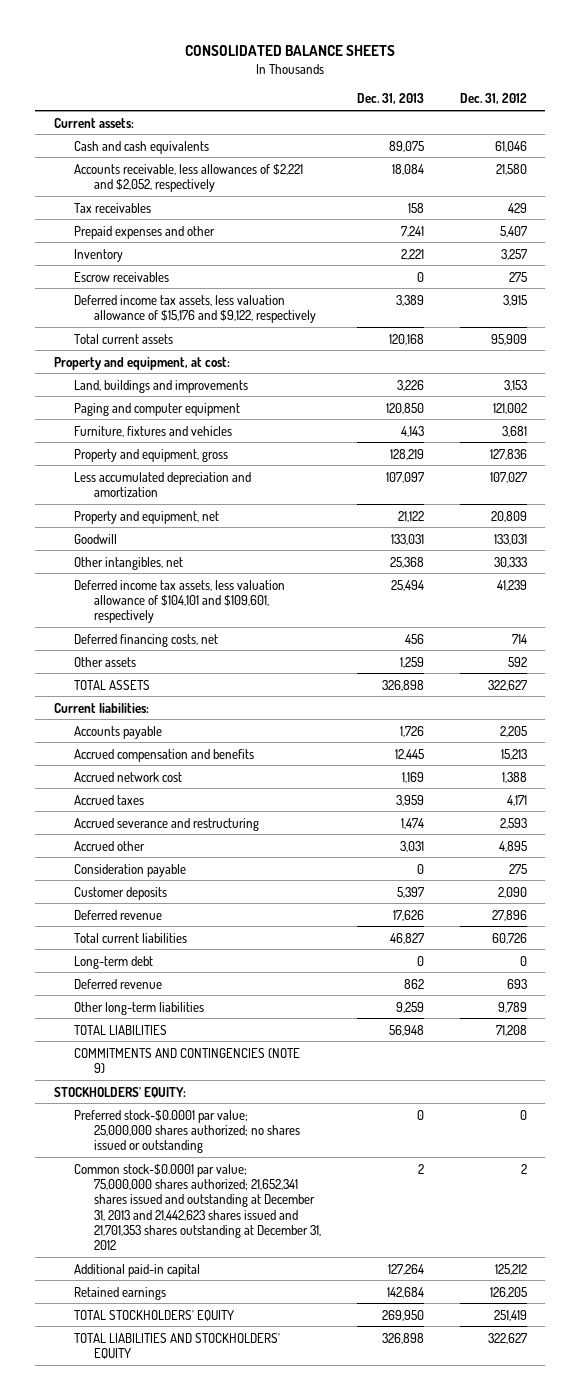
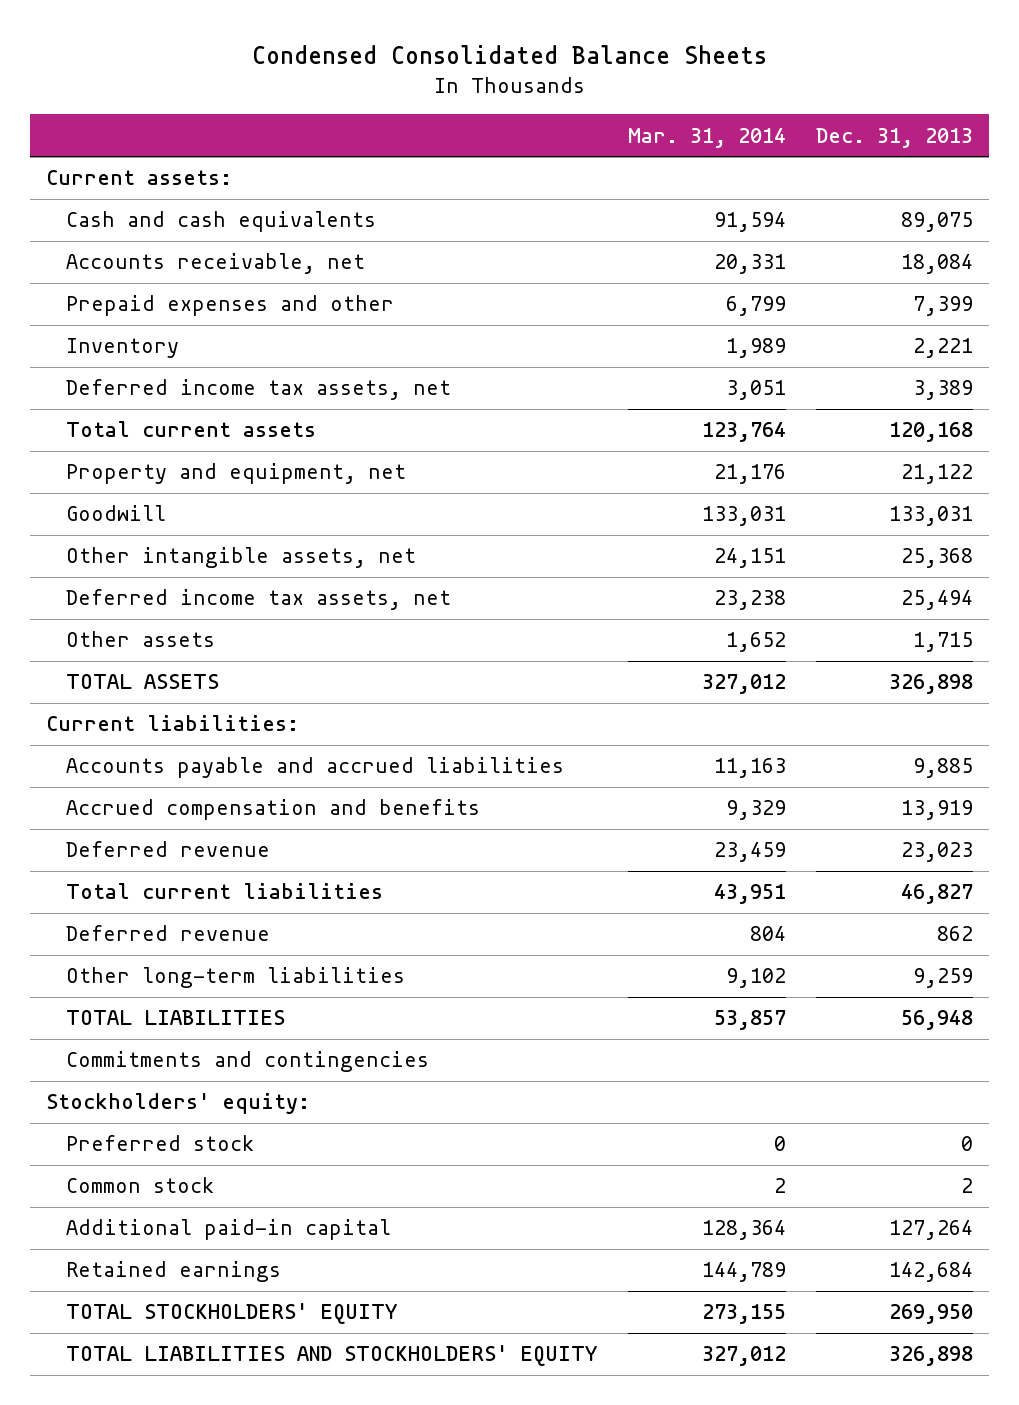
[185,44,396,56] CONSOLIDATED BALANCE SHEETS -> [251,44,767,64] Condensed Consolidated Balance Sheets
[460,93,528,105] Dec. 31, 2012 -> none
none -> [627,127,786,148] Mar. 31, 2014
[73,202,151,213] Tax receivables -> none
[73,163,303,192] Accounts receivable, less allowances of $2,221 and $2,052, respectively -> [65,253,365,275] Accounts receivable, net
[400,225,424,237] 7,241 -> [913,296,974,317] 7,399
[73,271,169,282] Escrow receivables -> none
[73,294,316,323] Deferred income tax assets, less valuation allowance of $15,176 and $9,122, respectively -> [65,379,451,401] Deferred income tax assets, net
[53,356,230,370] Property and equipment, at cost: -> none
[73,379,248,393] Land, buildings and improvements -> none
[73,402,240,416] Paging and computer equipment -> none
[73,425,232,437] Furniture, fixtures and vehicles -> none
[73,448,228,462] Property and equipment, gross -> none
[73,471,251,497] Less accumulated depreciation and amortization -> none
[73,633,218,647] Deferred financing costs, net -> none
[73,556,183,570] Other intangibles, net -> [65,547,416,569] Other intangible assets, net
[73,579,285,624] Deferred income tax assets, less valuation allowance of $104,101 and $109,601, respectively -> [65,589,451,611] Deferred income tax assets, net
[399,656,424,668] 1,259 -> [913,632,974,653] 1,715
[73,725,162,739] Accounts payable -> none
[73,771,182,782] Accrued network cost -> none
[73,794,144,805] Accrued taxes -> none
[73,817,259,831] Accrued severance and restructuring -> none
[73,840,145,851] Accrued other -> none
[73,863,186,877] Consideration payable -> none
[73,886,167,900] Customer deposits -> none
none -> [65,757,564,779] Accounts payable and accrued liabilities
[394,748,424,760] 12,445 -> [901,800,974,821] 13,919
[392,909,424,921] 17,626 -> [901,842,974,863] 23,023
[73,955,153,969] Long-term debt -> none
[73,1047,300,1073] COMMITMENTS AND CONTINGENCIES (NOTE 9) -> [65,1051,429,1073] Commitments and contingencies
[53,1086,186,1098] STOCKHOLDERS' EQUITY: -> [45,1093,310,1115] Stockholders' equity:
[73,1109,300,1154] Preferred stock-$0.0001 par value; 25,000,000 shares authorized; no shares issued or outstanding -> [65,1135,254,1152] Preferred stock
[73,1163,321,1251] Common stock-$0.0001 par value; 75,000,000 shares authorized; 21,652,341 shares issued and outstanding at December 31, 2013 and 21,442,623 shares issued and 21,701,353 shares outstanding at December 31, 2012 -> [65,1177,214,1194] Common stock

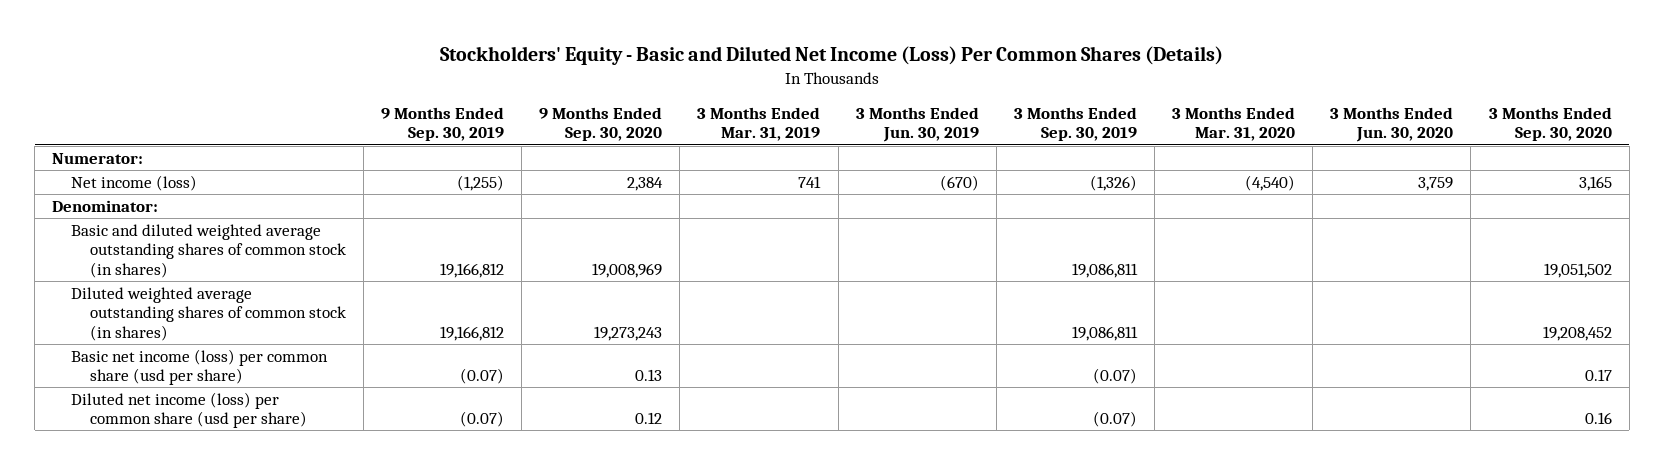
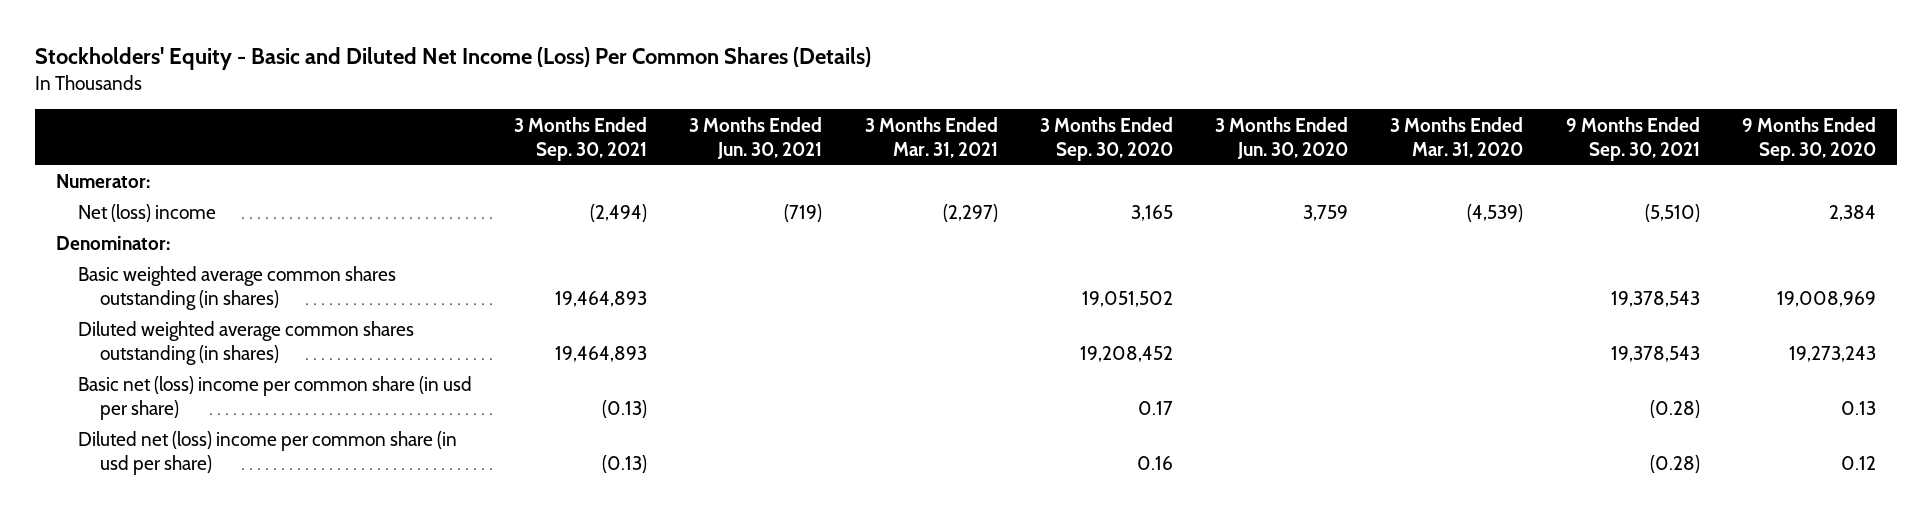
[380,106,504,142] 9 Months Ended Sep. 30, 2019 -> none
[697,106,821,142] 3 Months Ended Mar. 31, 2019 -> none
[855,106,979,143] 3 Months Ended Jun. 30, 2019 -> none
[1013,106,1137,142] 3 Months Ended Sep. 30, 2019 -> none
none -> [514,116,648,161] 3 Months Ended Sep. 30, 2021
none -> [689,116,823,159] 3 Months Ended Jun. 30, 2021
none -> [864,116,998,158] 3 Months Ended Mar. 31, 2021
none -> [1565,116,1700,161] 9 Months Ended Sep. 30, 2021
[70,174,197,191] Net income (loss) -> [78,204,217,223] Net (loss) income
[1245,174,1296,191] (4,540) -> [1467,204,1524,223] (4,539)
[70,223,346,278] Basic and diluted weighted average outstanding shares of common stock (in shares) -> [78,266,397,311] Basic weighted average common shares outstanding (in shares)
[70,286,346,341] Diluted weighted average outstanding shares of common stock (in shares) -> [78,321,415,366] Diluted weighted average common shares outstanding (in shares)
[70,348,328,386] Basic net income (loss) per common share (usd per share) -> [78,376,473,421] Basic net (loss) income per common share (in usd per share)
[70,391,307,429] Diluted net income (loss) per common share (usd per share) -> [78,431,458,476] Diluted net (loss) income per common share (in usd per share)

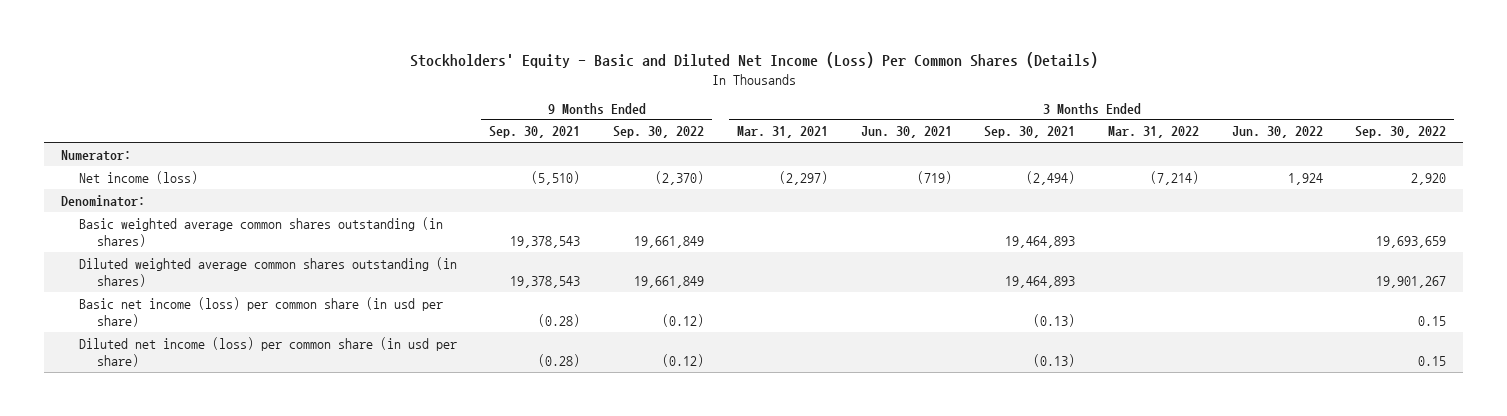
[1039,116,1173,161] 3 Months Ended Sep. 30, 2020 -> none
[1215,116,1349,159] 3 Months Ended Jun. 30, 2020 -> none
[1390,116,1524,158] 3 Months Ended Mar. 31, 2020 -> none
[1741,116,1876,161] 9 Months Ended Sep. 30, 2020 -> none
none -> [613,126,705,139] Sep. 30, 2022
none -> [1107,126,1199,139] Mar. 31, 2022
none -> [1231,126,1323,139] Jun. 30, 2022
none -> [1355,126,1447,139] Sep. 30, 2022
[78,204,217,223] Net (loss) income -> [78,170,198,184] Net income (loss)
[78,376,473,421] Basic net (loss) income per common share (in usd per share) -> [78,296,443,327] Basic net income (loss) per common share (in usd per share)
[78,431,458,476] Diluted net (loss) income per common share (in usd per share) -> [78,336,457,367] Diluted net income (loss) per common share (in usd per share)

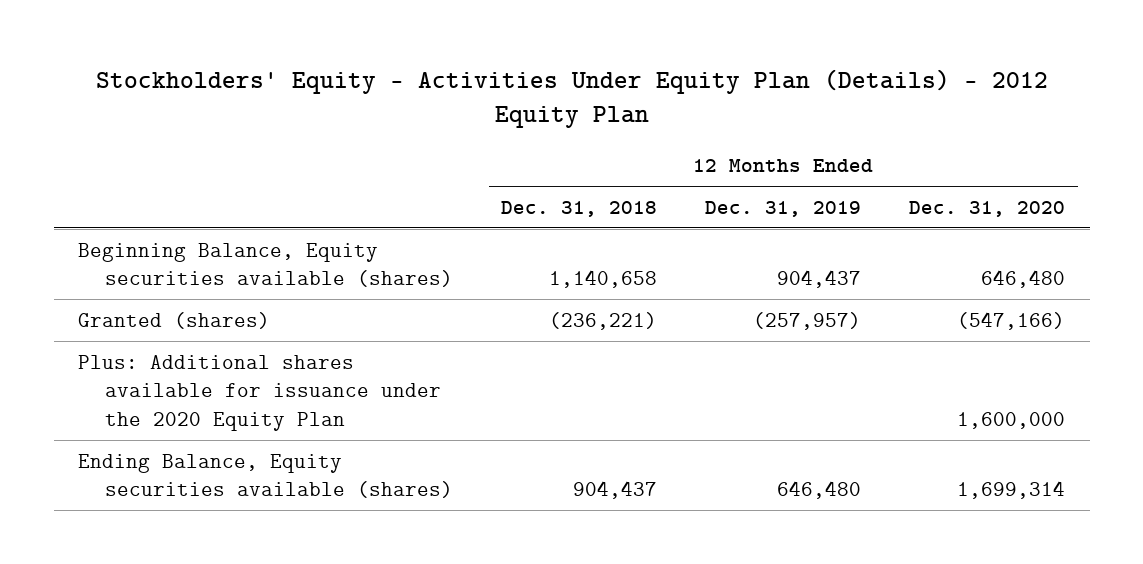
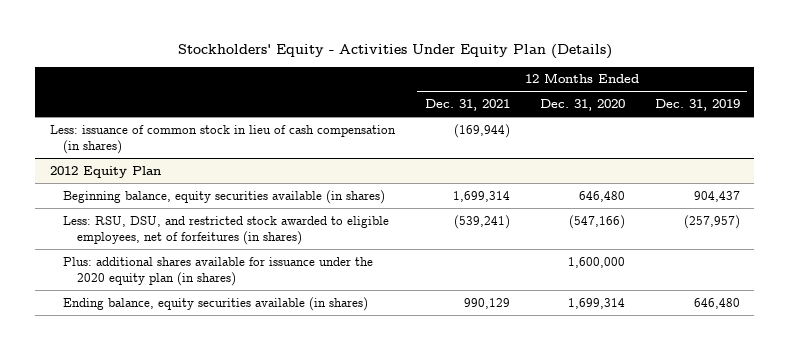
[95,68,1048,129] Stockholders' Equity - Activities Under Equity Plan (Details) - 2012 Equity Plan -> [177,44,612,60] Stockholders' Equity - Activities Under Equity Plan (Details)
[501,200,658,217] Dec. 31, 2018 -> none
none -> [424,99,510,112] Dec. 31, 2021
none -> [50,124,397,154] Less: issuance of common stock in lieu of cash compensation (in shares)
none -> [50,165,162,178] 2012 Equity Plan
[77,242,453,288] Beginning Balance, Equity securities available (shares) -> [63,189,386,204] Beginning balance, equity securities available (in shares)
[77,311,270,329] Granted (shares) -> [63,215,390,245] Less: RSU, DSU, and restricted stock awarded to eligible employees, net of forfeitures (in shares)
[77,354,441,431] Plus: Additional shares available for issuance under the 2020 Equity Plan -> [63,256,374,286] Plus: additional shares available for issuance under the 2020 equity plan (in shares)
[77,453,453,499] Ending Balance, Equity securities available (shares) -> [63,296,369,311] Ending balance, equity securities available (in shares)

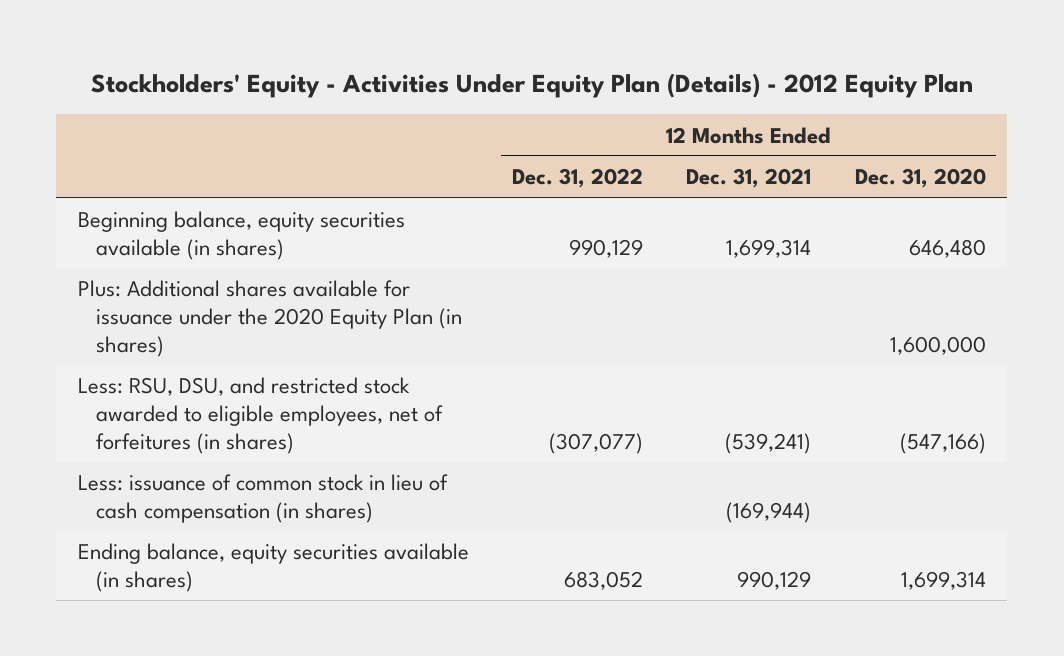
[177,44,612,60] Stockholders' Equity - Activities Under Equity Plan (Details) -> [90,72,973,98] Stockholders' Equity - Activities Under Equity Plan (Details) - 2012 Equity Plan
[654,99,740,112] Dec. 31, 2019 -> none
none -> [512,168,644,189] Dec. 31, 2022
[50,165,162,178] 2012 Equity Plan -> none
none -> [77,280,463,357] Plus: Additional shares available for issuance under the 2020 Equity Plan (in shares)
[63,256,374,286] Plus: additional shares available for issuance under the 2020 equity plan (in shares) -> none
[50,124,397,154] Less: issuance of common stock in lieu of cash compensation (in shares) -> [77,474,448,523] Less: issuance of common stock in lieu of cash compensation (in shares)

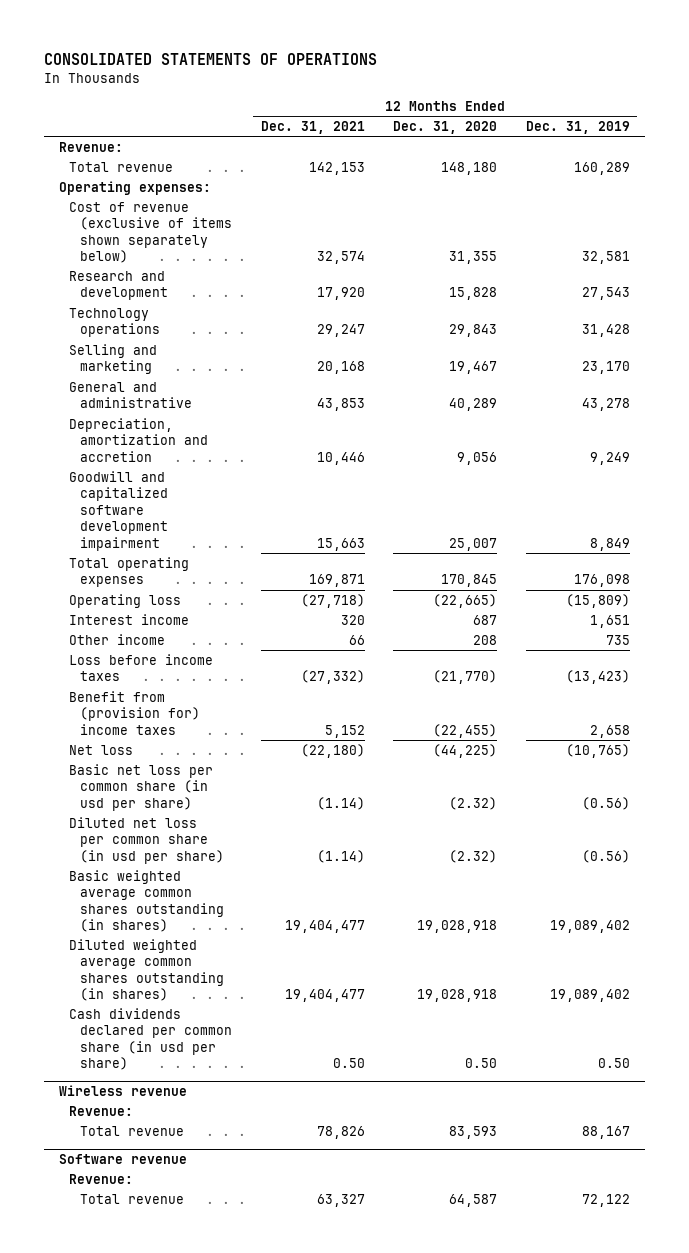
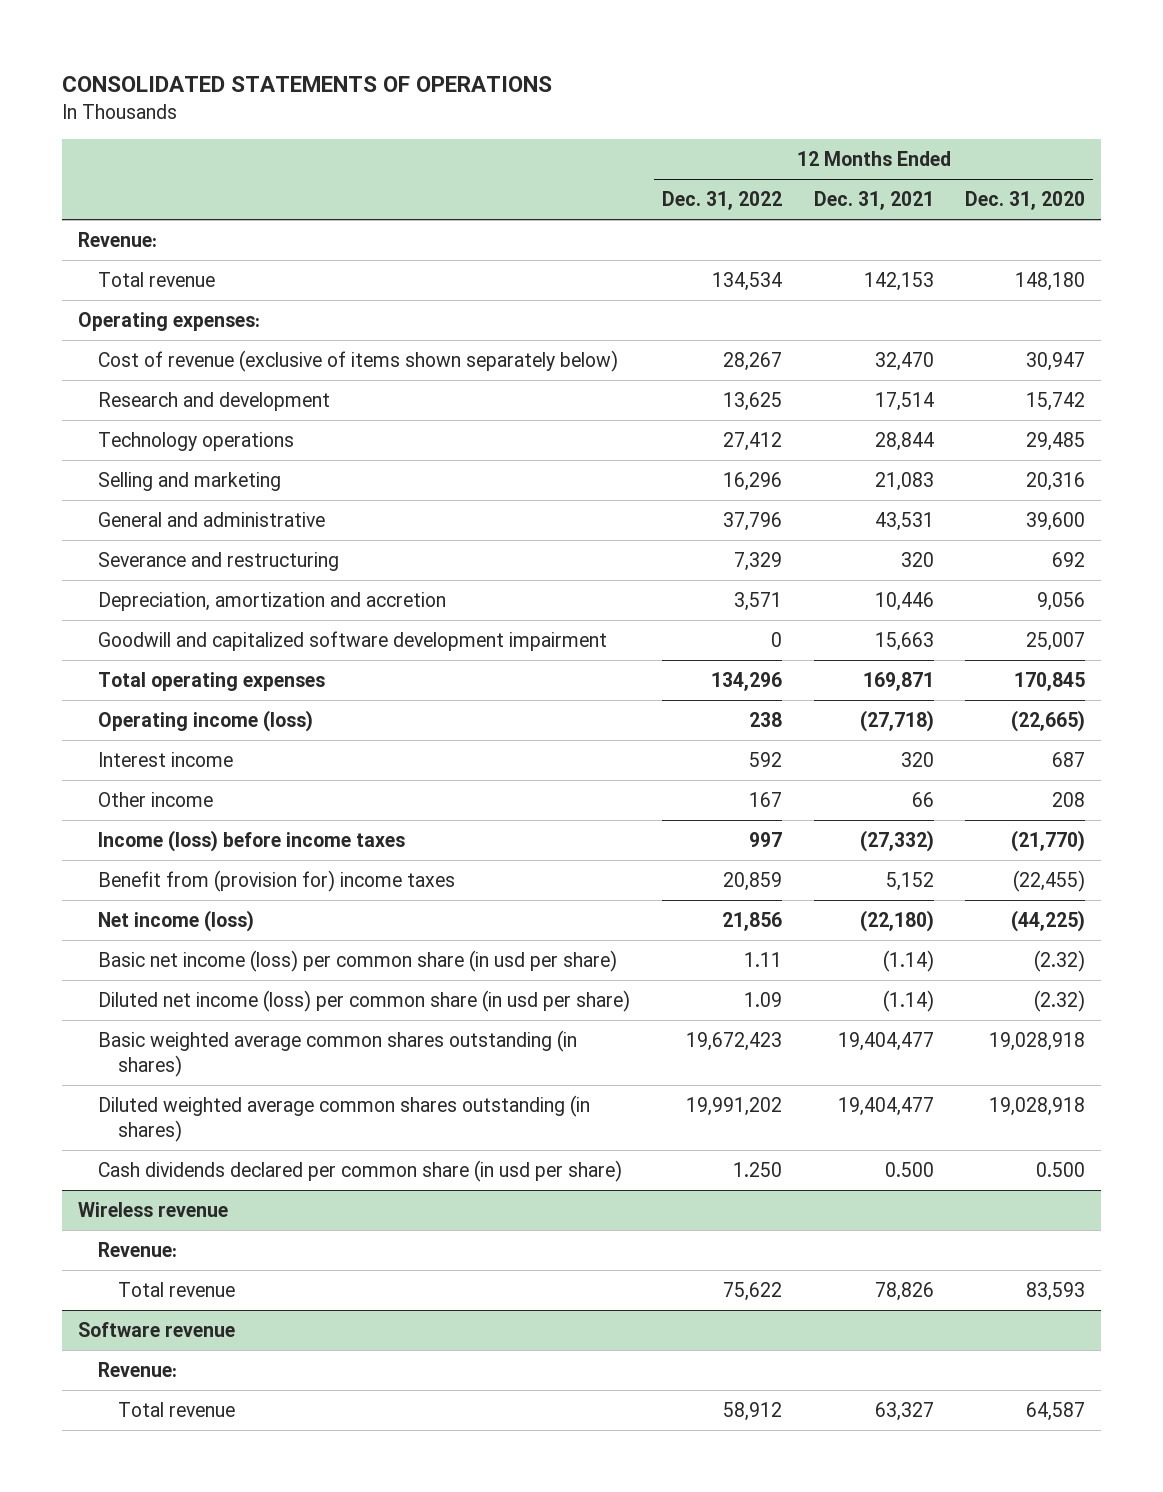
[526,121,631,135] Dec. 31, 2019 -> none
none -> [661,191,782,211] Dec. 31, 2022
[316,251,365,265] 32,574 -> [874,352,934,372] 32,470
[449,251,498,265] 31,355 -> [1026,352,1086,372] 30,947
[316,287,365,301] 17,920 -> [874,392,934,412] 17,514
[449,287,498,301] 15,828 -> [1026,392,1086,412] 15,742
[316,324,365,338] 29,247 -> [874,432,934,452] 28,844
[449,324,498,338] 29,843 -> [1026,432,1086,452] 29,485
[316,361,365,375] 20,168 -> [874,472,934,492] 21,083
[449,361,498,375] 19,467 -> [1026,472,1086,492] 20,316
[316,398,365,412] 43,853 -> [874,512,934,532] 43,531
[449,398,498,412] 40,289 -> [1026,512,1086,532] 39,600
none -> [97,552,339,572] Severance and restructuring
[69,593,182,608] Operating loss -> [97,710,313,733] Operating income (loss)
[69,653,214,682] Loss before income taxes -> [97,830,405,853] Income (loss) before income taxes
[69,744,134,755] Net loss -> [97,910,254,933] Net income (loss)
[69,763,214,811] Basic net loss per common share (in usd per share) -> [97,950,617,973] Basic net income (loss) per common share (in usd per share)
[69,816,224,864] Diluted net loss per common share (in usd per share) -> [97,990,630,1013] Diluted net income (loss) per common share (in usd per share)
[332,1058,365,1069] 0.50 -> [884,1162,934,1178] 0.500
[465,1058,498,1069] 0.50 -> [1036,1162,1086,1178] 0.500

